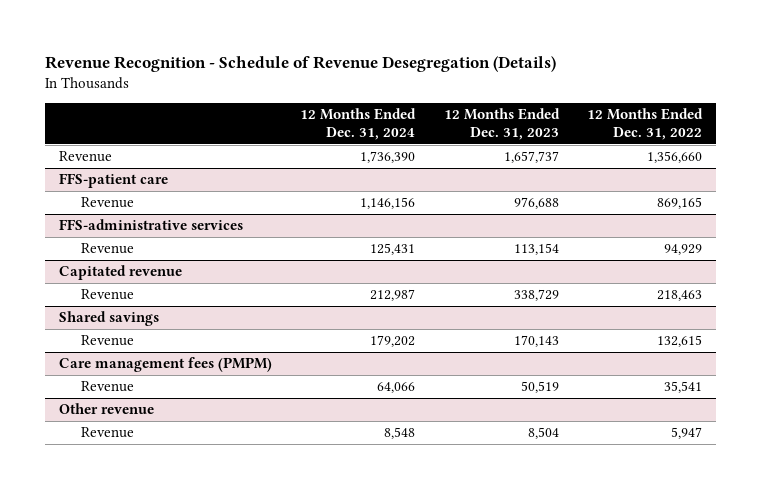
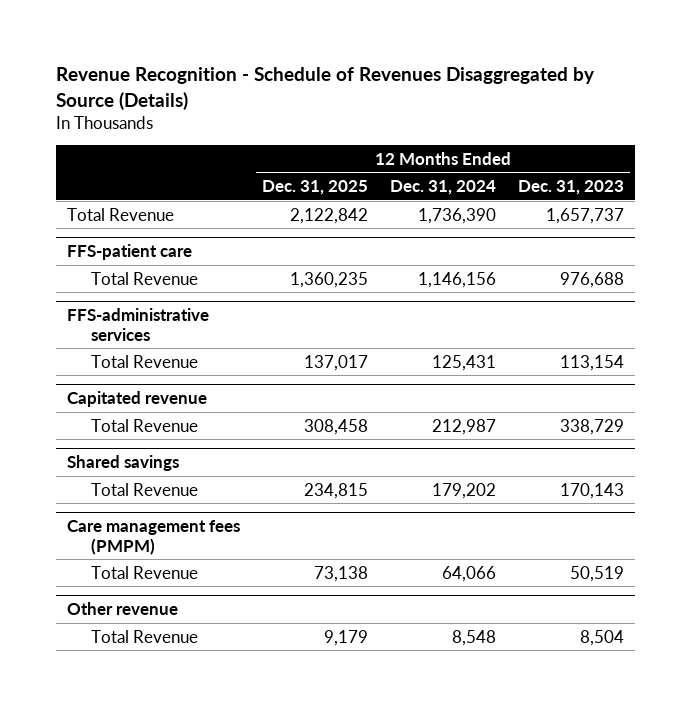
[44,55,556,72] Revenue Recognition - Schedule of Revenue Desegregation (Details) -> [55,67,595,110] Revenue Recognition - Schedule of Revenues Disaggregated by Source (Details)
[587,108,704,141] 12 Months Ended Dec. 31, 2022 -> none
none -> [261,180,368,196] Dec. 31, 2025
[58,151,112,163] Revenue -> [66,207,174,221] Total Revenue
[80,197,134,209] Revenue -> [91,271,199,285] Total Revenue
[80,243,134,255] Revenue -> [91,354,199,368] Total Revenue
[80,289,134,301] Revenue -> [91,418,199,432] Total Revenue
[80,335,134,347] Revenue -> [91,482,199,496] Total Revenue
[80,381,134,393] Revenue -> [91,565,199,579] Total Revenue
[80,427,134,439] Revenue -> [91,629,199,643] Total Revenue

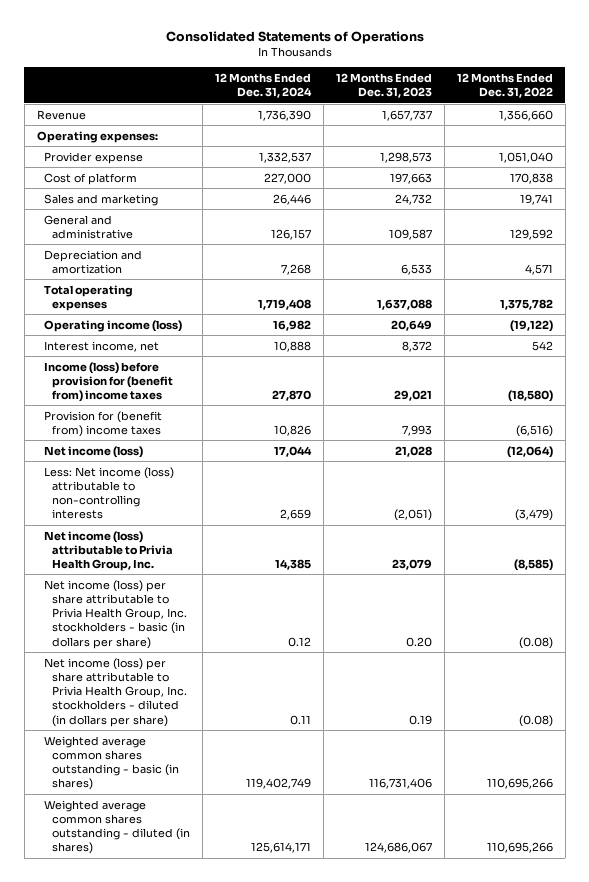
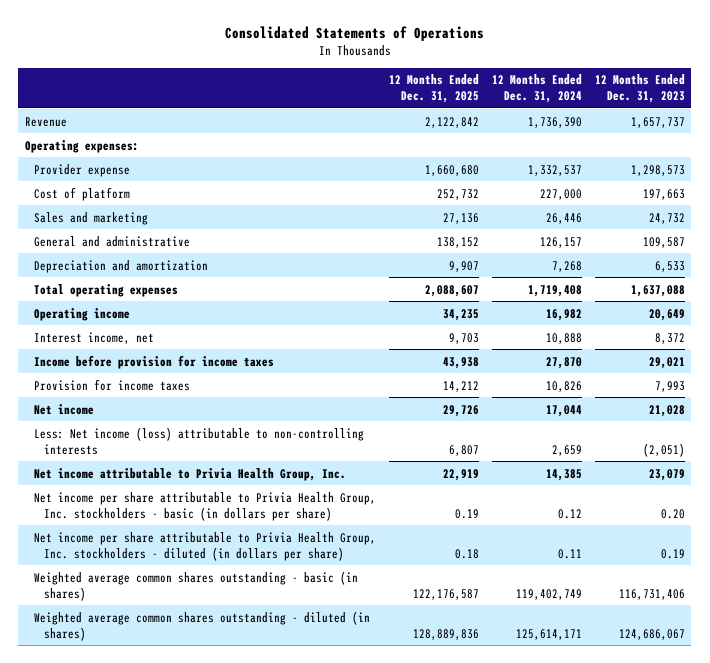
[456,72,553,99] 12 Months Ended Dec. 31, 2022 -> none
none -> [389,74,480,104] 12 Months Ended Dec. 31, 2025
[44,319,183,332] Operating income (loss) -> [34,307,131,321] Operating income
[44,361,174,403] Income (loss) before provision for (benefit from) income taxes -> [34,354,275,369] Income before provision for income taxes
[44,410,163,437] Provision for (benefit from) income taxes -> [34,378,191,391] Provision for income taxes
[44,445,144,458] Net income (loss) -> [34,403,95,415] Net income
[44,530,174,572] Net income (loss) attributable to Privia Health Group, Inc. -> [34,467,347,481] Net income attributable to Privia Health Group, Inc.
[44,579,188,649] Net income (loss) per share attributable to Privia Health Group, Inc. stockholders - basic (in dollars per share) -> [34,491,377,521] Net income per share attributable to Privia Health Group, Inc. stockholders - basic (in dollars per share)
[44,657,188,727] Net income (loss) per share attributable to Privia Health Group, Inc. stockholders - diluted (in dollars per share) -> [34,531,377,561] Net income per share attributable to Privia Health Group, Inc. stockholders - diluted (in dollars per share)

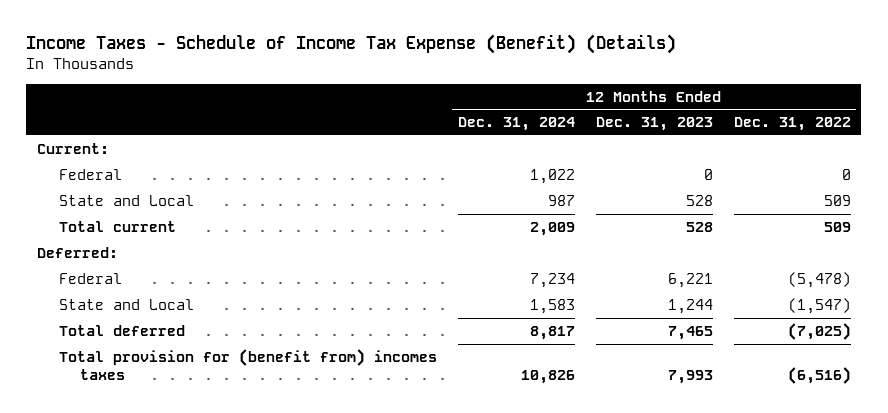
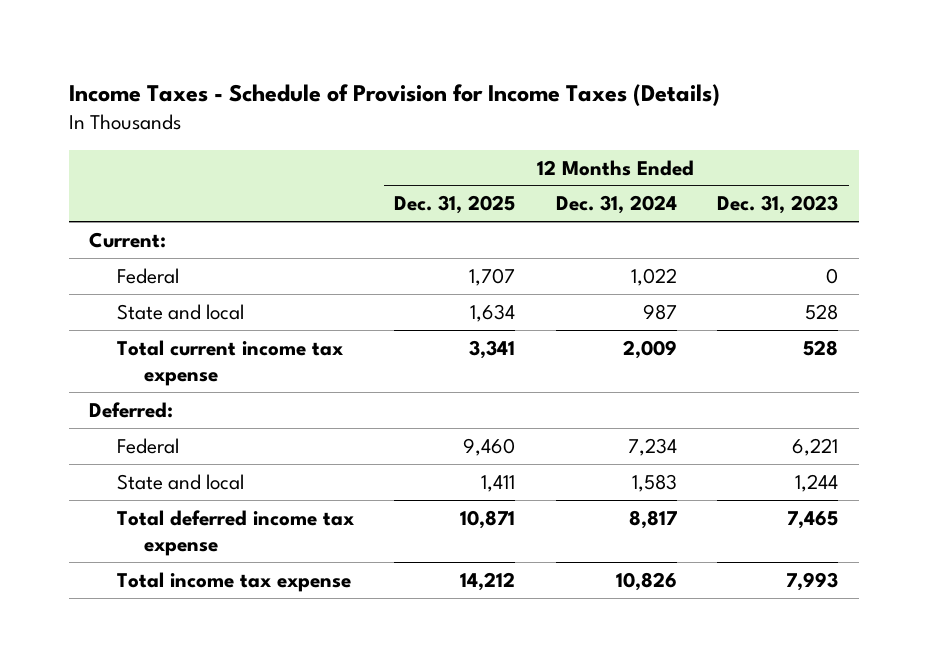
[26,34,677,55] Income Taxes - Schedule of Income Tax Expense (Benefit) (Details) -> [68,83,720,106] Income Taxes - Schedule of Provision for Income Taxes (Details)
[733,117,851,132] Dec. 31, 2022 -> none
none -> [394,195,516,215] Dec. 31, 2025
[58,194,194,206] State and Local -> [116,303,244,320] State and local
[58,220,176,232] Total current -> [116,339,343,387] Total current income tax expense
[58,298,194,310] State and Local -> [116,473,244,490] State and local
[58,324,185,336] Total deferred -> [116,509,354,557] Total deferred income tax expense
[58,348,437,380] Total provision for (benefit from) incomes taxes -> [116,571,351,592] Total income tax expense

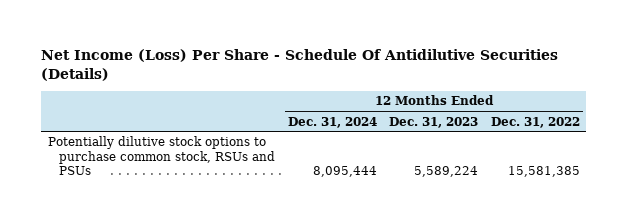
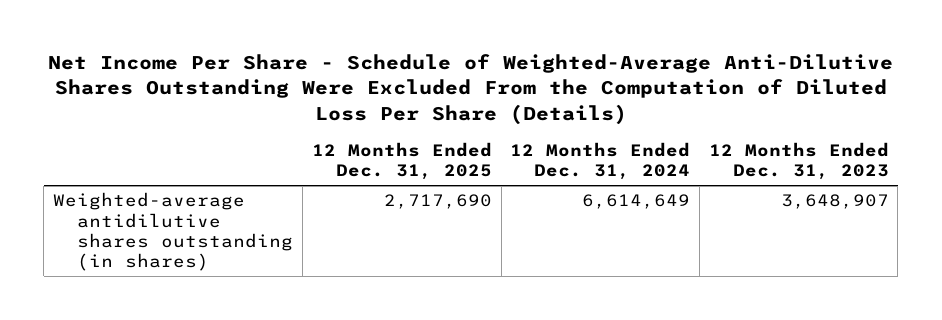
[41,49,559,81] Net Income (Loss) Per Share - Schedule Of Antidilutive Securities (Details) -> [47,54,893,125] Net Income Per Share - Schedule of Weighted-Average Anti-Dilutive Shares Outstanding Were Excluded From the Computation of Diluted Loss Per Share (Details)
[490,116,580,128] Dec. 31, 2022 -> none
none -> [311,142,492,181] 12 Months Ended Dec. 31, 2025
[47,136,276,176] Potentially dilutive stock options to purchase common stock, RSUs and PSUs -> none
none -> [53,192,294,271] Weighted-average antidilutive shares outstanding (in shares)

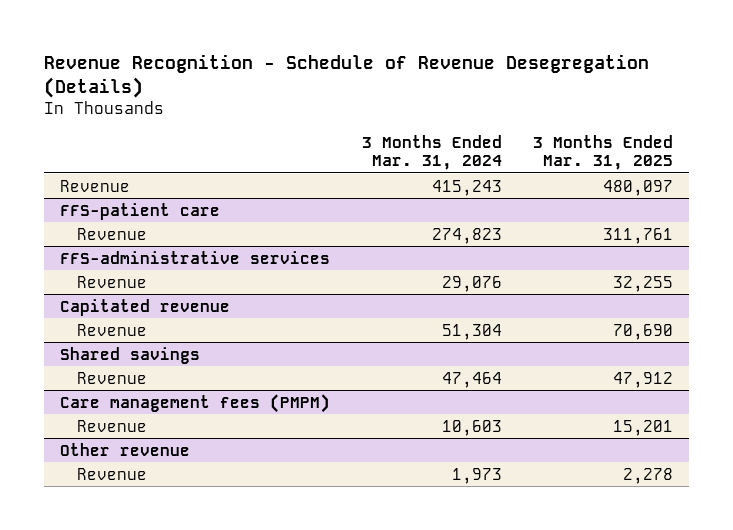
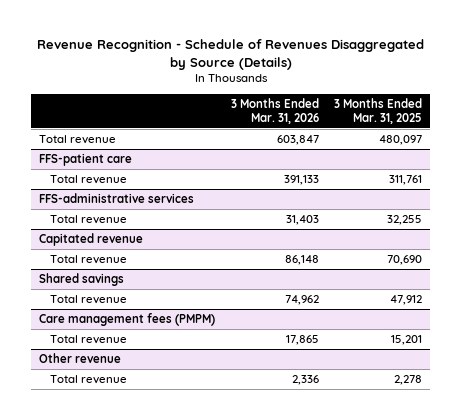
[44,53,650,99] Revenue Recognition - Schedule of Revenue Desegregation (Details) -> [36,38,424,70] Revenue Recognition - Schedule of Revenues Disaggregated by Source (Details)
[361,134,502,171] 3 Months Ended Mar. 31, 2024 -> none
none -> [230,97,319,124] 3 Months Ended Mar. 31, 2026
[59,179,130,192] Revenue -> [38,135,116,145] Total revenue
[76,227,147,240] Revenue -> [50,175,128,185] Total revenue
[76,275,147,288] Revenue -> [50,215,128,225] Total revenue
[76,323,147,336] Revenue -> [50,255,128,265] Total revenue
[76,371,147,384] Revenue -> [50,295,128,305] Total revenue
[76,419,147,432] Revenue -> [50,335,128,345] Total revenue
[76,467,147,480] Revenue -> [50,375,128,385] Total revenue

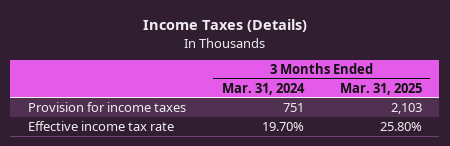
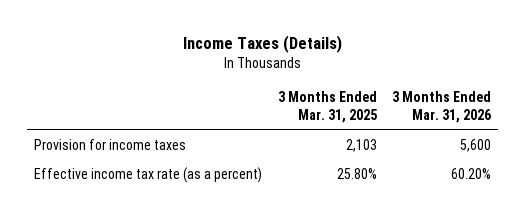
[221,82,305,95] Mar. 31, 2024 -> none
none -> [391,90,491,123] 3 Months Ended Mar. 31, 2026
[28,120,175,131] Effective income tax rate -> [34,166,263,183] Effective income tax rate (as a percent)

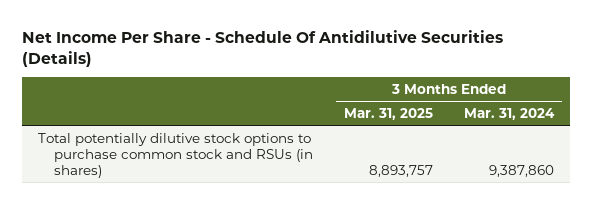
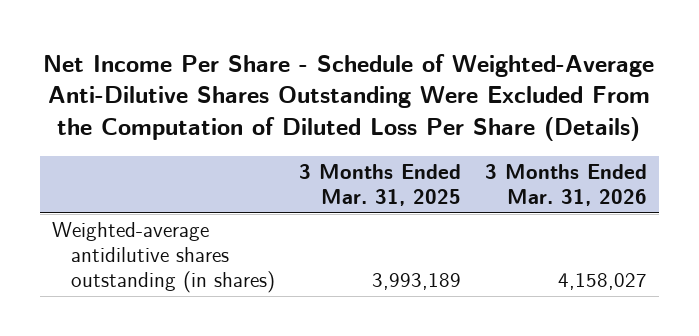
[22,29,504,67] Net Income Per Share - Schedule Of Antidilutive Securities (Details) -> [43,53,655,142] Net Income Per Share - Schedule of Weighted-Average Anti-Dilutive Shares Outstanding Were Excluded From the Computation of Diluted Loss Per Share (Details)
[464,107,556,120] Mar. 31, 2024 -> none
none -> [485,164,648,207] 3 Months Ended Mar. 31, 2026
[37,132,313,179] Total potentially dilutive stock options to purchase common stock and RSUs (in shares) -> none
none -> [51,222,276,294] Weighted-average antidilutive shares outstanding (in shares)

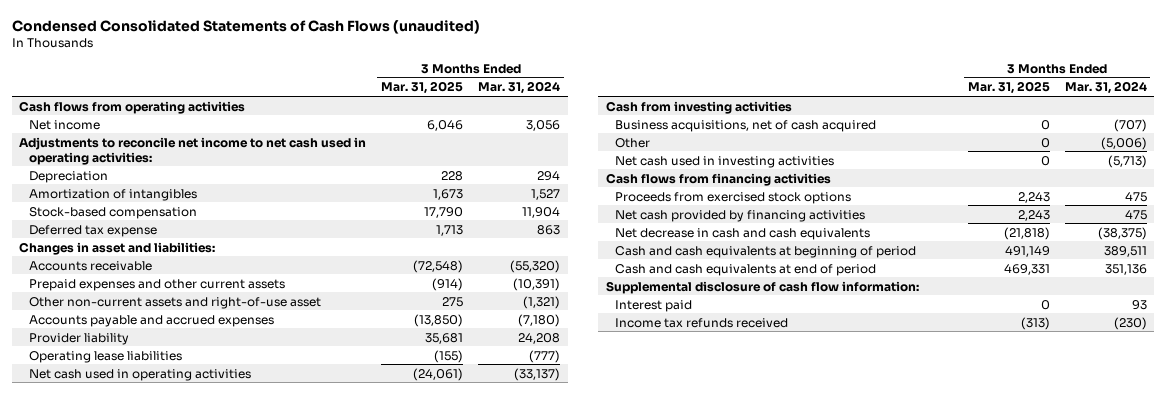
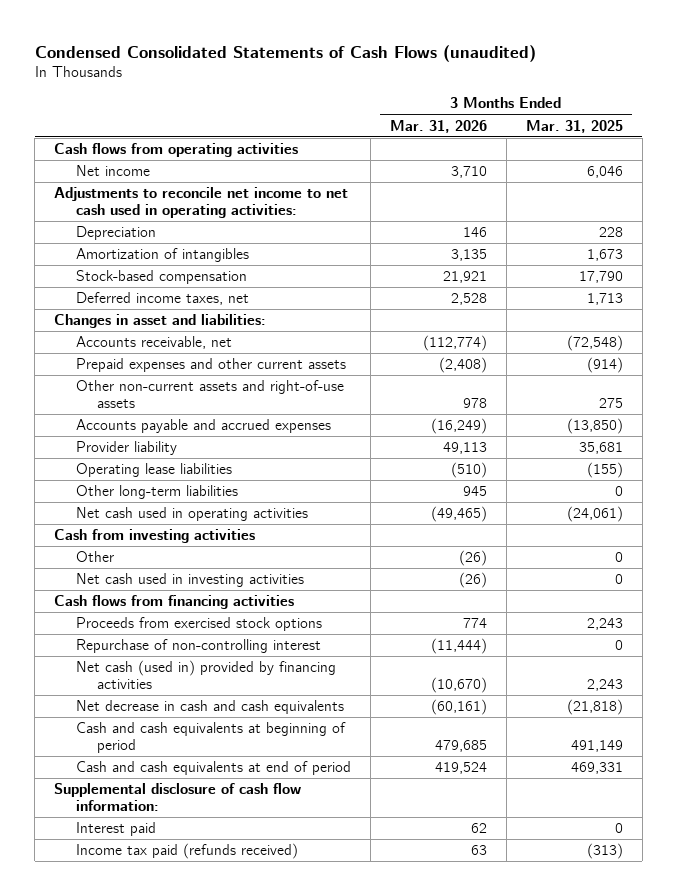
[478,81,561,95] Mar. 31, 2024 -> none
none -> [389,119,487,133] Mar. 31, 2026
[28,224,157,237] Deferred tax expense -> [75,292,249,306] Deferred income taxes, net
[28,260,152,271] Accounts receivable -> [75,336,232,350] Accounts receivable, net
[28,296,321,309] Other non-current assets and right-of-use asset -> [75,380,344,409] Other non-current assets and right-of-use assets
none -> [75,485,238,500] Other long-term liabilities
[615,119,877,132] Business acquisitions, net of cash acquired -> none
none -> [75,639,321,654] Repurchase of non-controlling interest
[615,209,866,222] Net cash provided by financing activities -> [75,660,336,690] Net cash (used in) provided by financing activities
[615,317,789,328] Income tax refunds received -> [75,843,298,860] Income tax paid (refunds received)

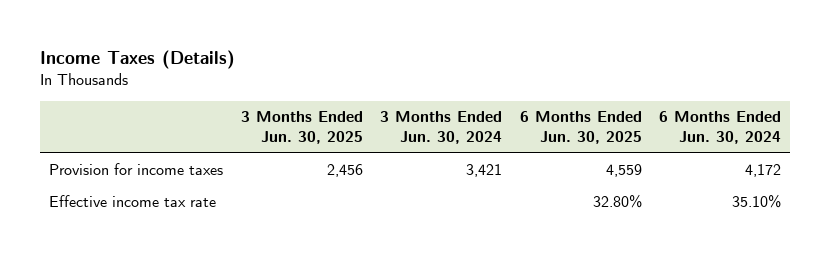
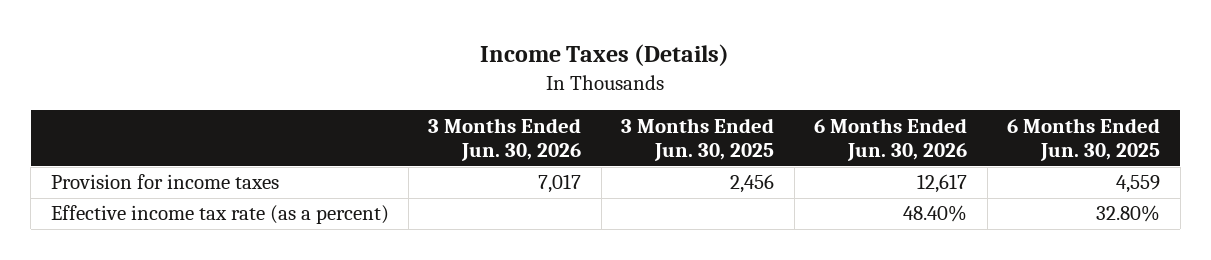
[380,111,503,145] 3 Months Ended Jun. 30, 2024 -> none
[659,111,782,145] 6 Months Ended Jun. 30, 2024 -> none
none -> [428,117,582,162] 3 Months Ended Jun. 30, 2026
none -> [814,117,968,162] 6 Months Ended Jun. 30, 2026
[49,195,217,208] Effective income tax rate -> [50,205,389,225] Effective income tax rate (as a percent)

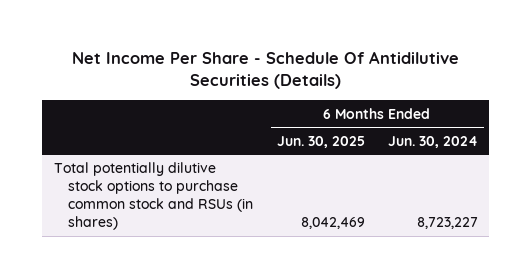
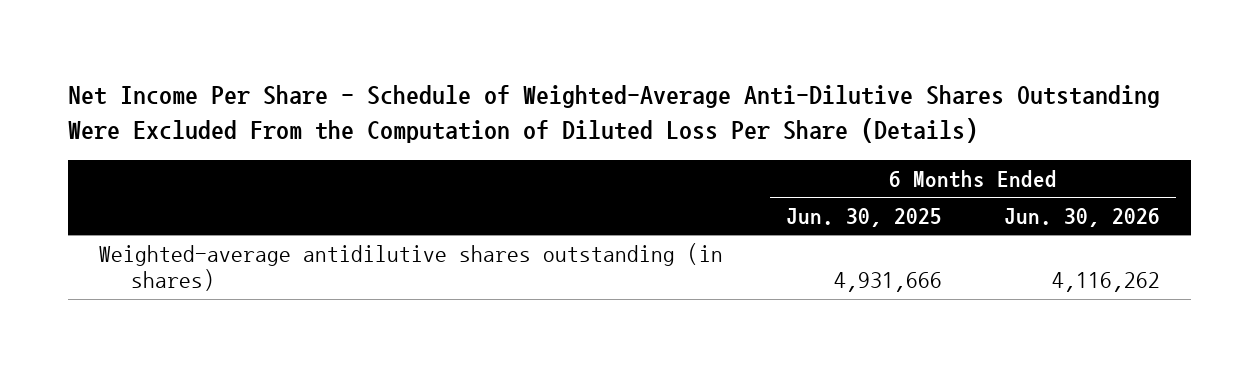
[71,51,459,90] Net Income Per Share - Schedule Of Antidilutive Securities (Details) -> [68,85,1161,143] Net Income Per Share - Schedule of Weighted-Average Anti-Dilutive Shares Outstanding Were Excluded From the Computation of Diluted Loss Per Share (Details)
[387,135,478,148] Jun. 30, 2024 -> none
none -> [1003,207,1160,227] Jun. 30, 2026
[54,162,254,231] Total potentially dilutive stock options to purchase common stock and RSUs (in shares) -> none
none -> [99,242,724,292] Weighted-average antidilutive shares outstanding (in shares)

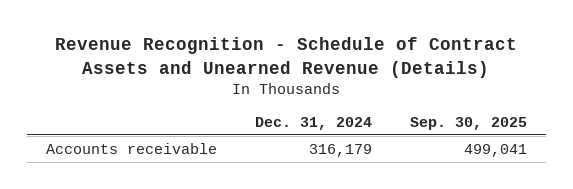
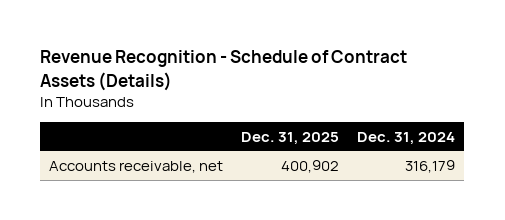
[55,37,518,78] Revenue Recognition - Schedule of Contract Assets and Unearned Revenue (Details) -> [40,50,408,91] Revenue Recognition - Schedule of Contract Assets (Details)
[409,116,527,130] Sep. 30, 2025 -> none
none -> [241,131,340,145] Dec. 31, 2025
[46,142,218,154] Accounts receivable -> [49,160,224,173] Accounts receivable, net

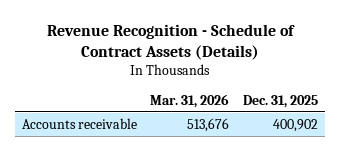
[357,131,456,145] Dec. 31, 2024 -> none
none -> [150,93,230,108] Mar. 31, 2026
[49,160,224,173] Accounts receivable, net -> [21,118,137,130] Accounts receivable

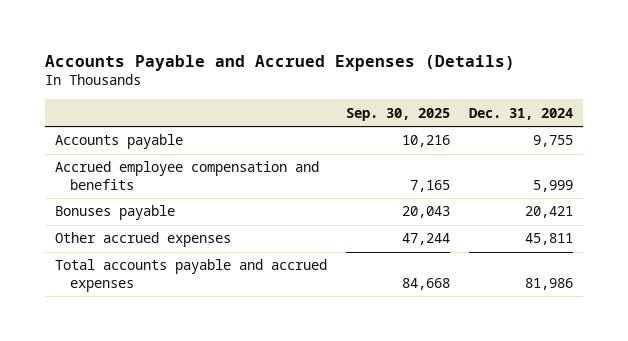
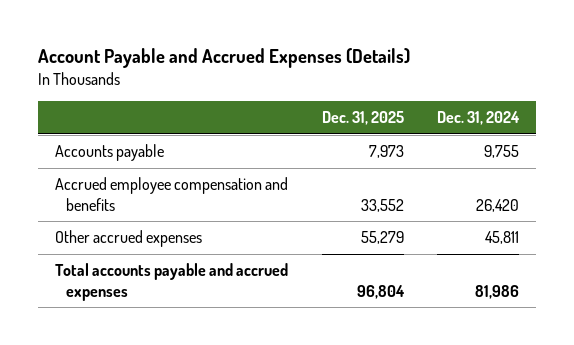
[44,54,515,71] Accounts Payable and Accrued Expenses (Details) -> [38,48,411,69] Account Payable and Accrued Expenses (Details)
[345,107,450,121] Sep. 30, 2025 -> none
none -> [321,111,404,126] Dec. 31, 2025
[54,205,175,221] Bonuses payable -> none
[533,180,574,193] 5,999 -> [476,198,520,212] 26,420

